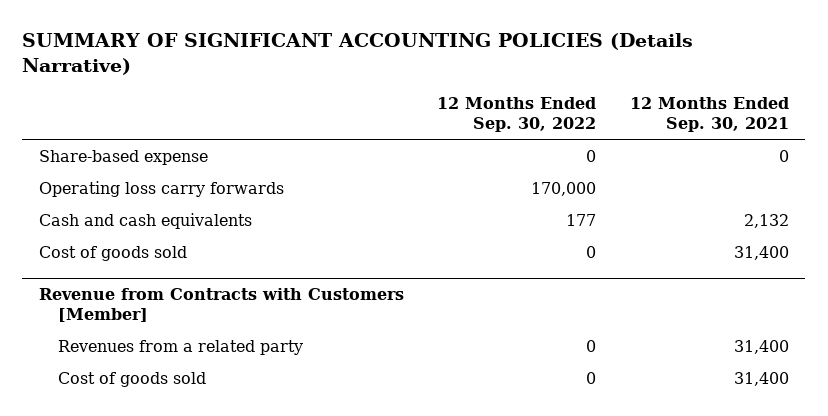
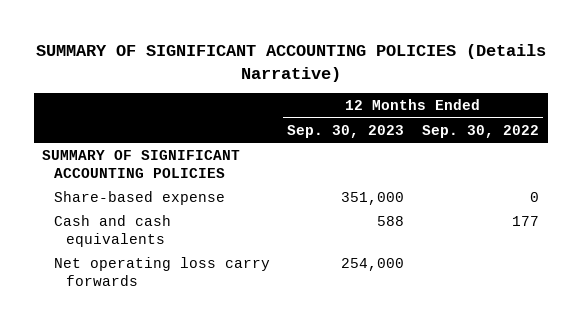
[629,97,789,133] 12 Months Ended Sep. 30, 2021 -> none
none -> [287,124,405,138] Sep. 30, 2023
none -> [42,149,241,178] SUMMARY OF SIGNIFICANT ACCOUNTING POLICIES
[38,180,284,197] Operating loss carry forwards -> none
[38,245,187,261] Cost of goods sold -> none
[38,287,404,322] Revenue from Contracts with Customers [Member] -> none
[57,339,303,355] Revenues from a related party -> none
[57,371,206,387] Cost of goods sold -> none
none -> [54,256,271,286] Net operating loss carry forwards

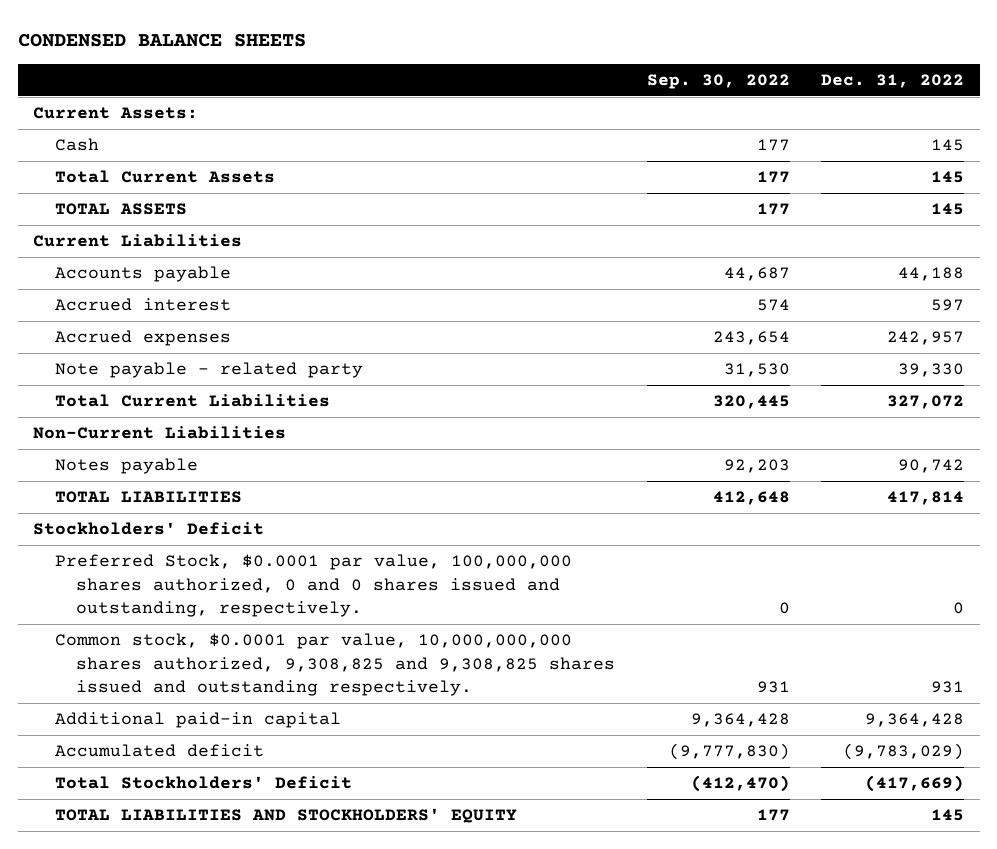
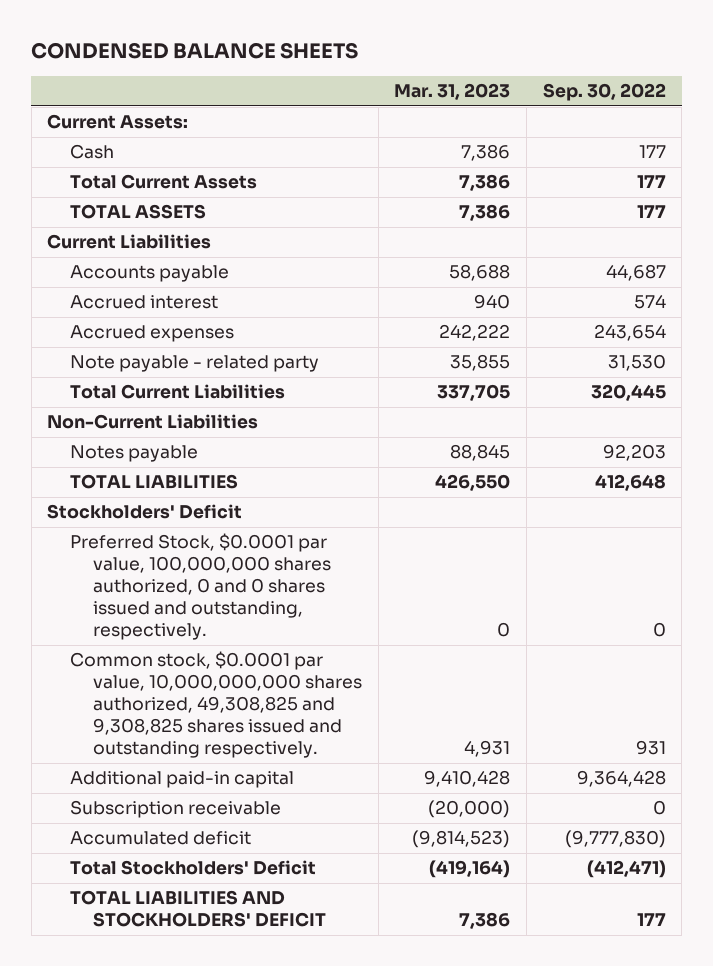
[820,74,964,89] Dec. 31, 2022 -> none
none -> [394,83,511,101] Mar. 31, 2023
[54,633,616,696] Common stock, $0.0001 par value, 10,000,000,000 shares authorized, 9,308,825 and 9,308,825 shares issued and outstanding respectively. -> [70,651,363,759] Common stock, $0.0001 par value, 10,000,000,000 shares authorized, 49,308,825 and 9,308,825 shares issued and outstanding respectively.
none -> [70,800,282,819] Subscription receivable
[690,775,790,793] (412,470) -> [586,860,666,879] (412,471)
[54,808,517,824] TOTAL LIABILITIES AND STOCKHOLDERS' EQUITY -> [70,890,327,928] TOTAL LIABILITIES AND STOCKHOLDERS' DEFICIT

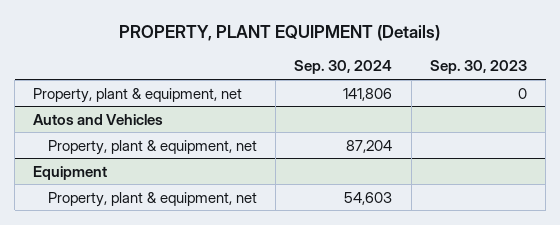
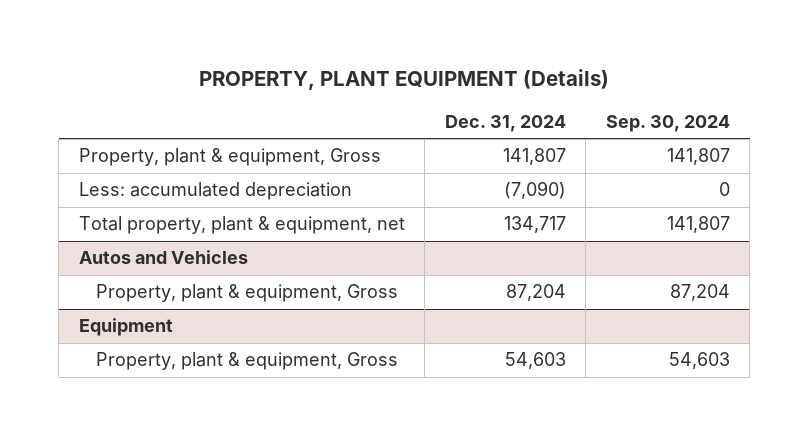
[429,60,527,75] Sep. 30, 2023 -> none
none -> [444,114,566,132] Dec. 31, 2024
none -> [78,148,381,167] Property, plant & equipment, Gross
none -> [78,182,352,201] Less: accumulated depreciation
[33,87,243,103] Property, plant & equipment, net -> [78,216,405,235] Total property, plant & equipment, net
[343,87,393,101] 141,806 -> [666,216,730,234] 141,807
[47,139,257,155] Property, plant & equipment, net -> [95,284,398,303] Property, plant & equipment, Gross
[47,191,257,207] Property, plant & equipment, net -> [95,352,398,371] Property, plant & equipment, Gross

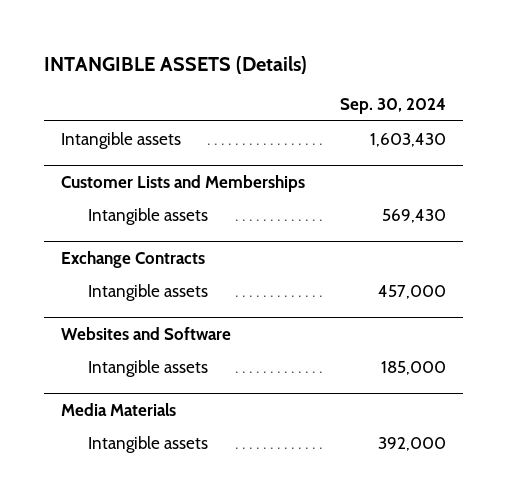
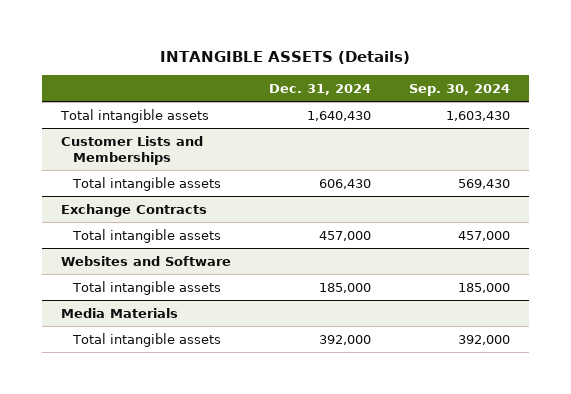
none -> [268,83,371,95] Dec. 31, 2024
[61,131,182,149] Intangible assets -> [60,108,210,123] Total intangible assets
[87,207,208,225] Intangible assets -> [71,176,221,191] Total intangible assets
[87,283,208,301] Intangible assets -> [71,228,221,243] Total intangible assets
[87,359,208,377] Intangible assets -> [71,280,221,295] Total intangible assets
[87,435,208,453] Intangible assets -> [71,332,221,347] Total intangible assets

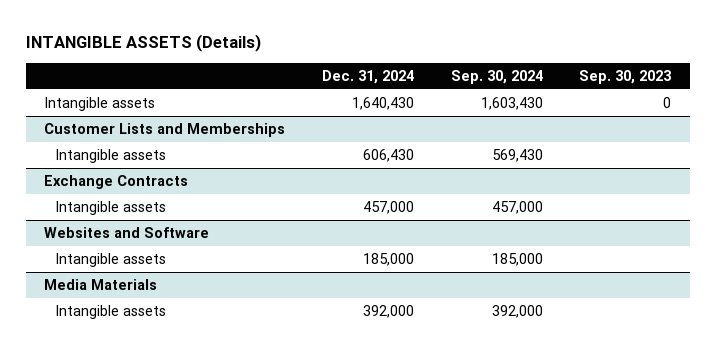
none -> [579,69,672,84] Sep. 30, 2023
[60,108,210,123] Total intangible assets -> [43,97,155,112] Intangible assets
[71,176,221,191] Total intangible assets -> [54,149,166,164] Intangible assets
[71,228,221,243] Total intangible assets -> [54,201,166,216] Intangible assets
[71,280,221,295] Total intangible assets -> [54,253,166,268] Intangible assets
[71,332,221,347] Total intangible assets -> [54,305,166,320] Intangible assets

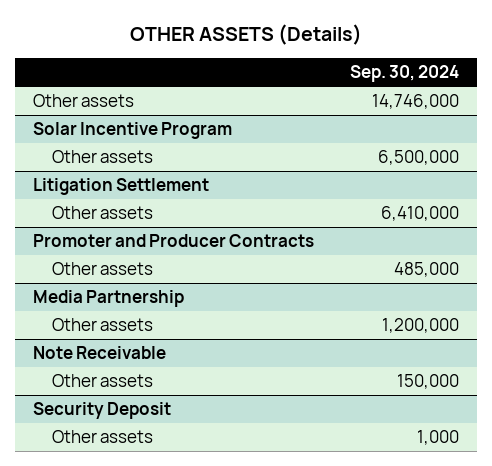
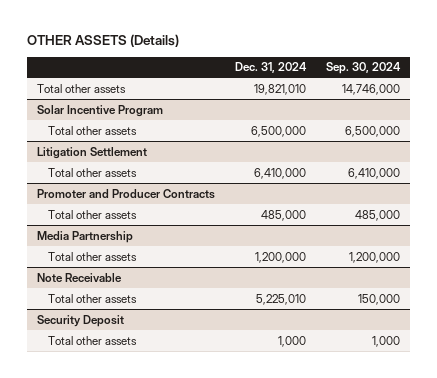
none -> [234,62,307,74] Dec. 31, 2024
[32,94,134,108] Other assets -> [36,83,126,93] Total other assets
[52,150,154,164] Other assets -> [48,125,138,135] Total other assets
[52,206,154,220] Other assets -> [48,167,138,177] Total other assets
[52,262,154,276] Other assets -> [48,209,138,219] Total other assets
[52,318,154,332] Other assets -> [48,251,138,261] Total other assets
[52,374,154,388] Other assets -> [48,293,138,303] Total other assets
[52,430,154,444] Other assets -> [48,335,138,345] Total other assets

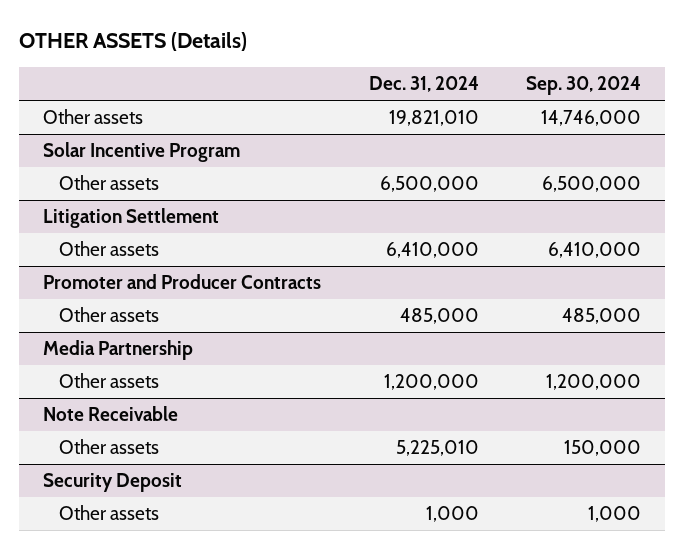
[36,83,126,93] Total other assets -> [42,109,143,125] Other assets
[48,125,138,135] Total other assets -> [59,175,160,191] Other assets
[48,167,138,177] Total other assets -> [59,241,160,257] Other assets
[48,209,138,219] Total other assets -> [59,307,160,323] Other assets
[48,251,138,261] Total other assets -> [59,373,160,389] Other assets
[48,293,138,303] Total other assets -> [59,439,160,455] Other assets
[48,335,138,345] Total other assets -> [59,505,160,521] Other assets

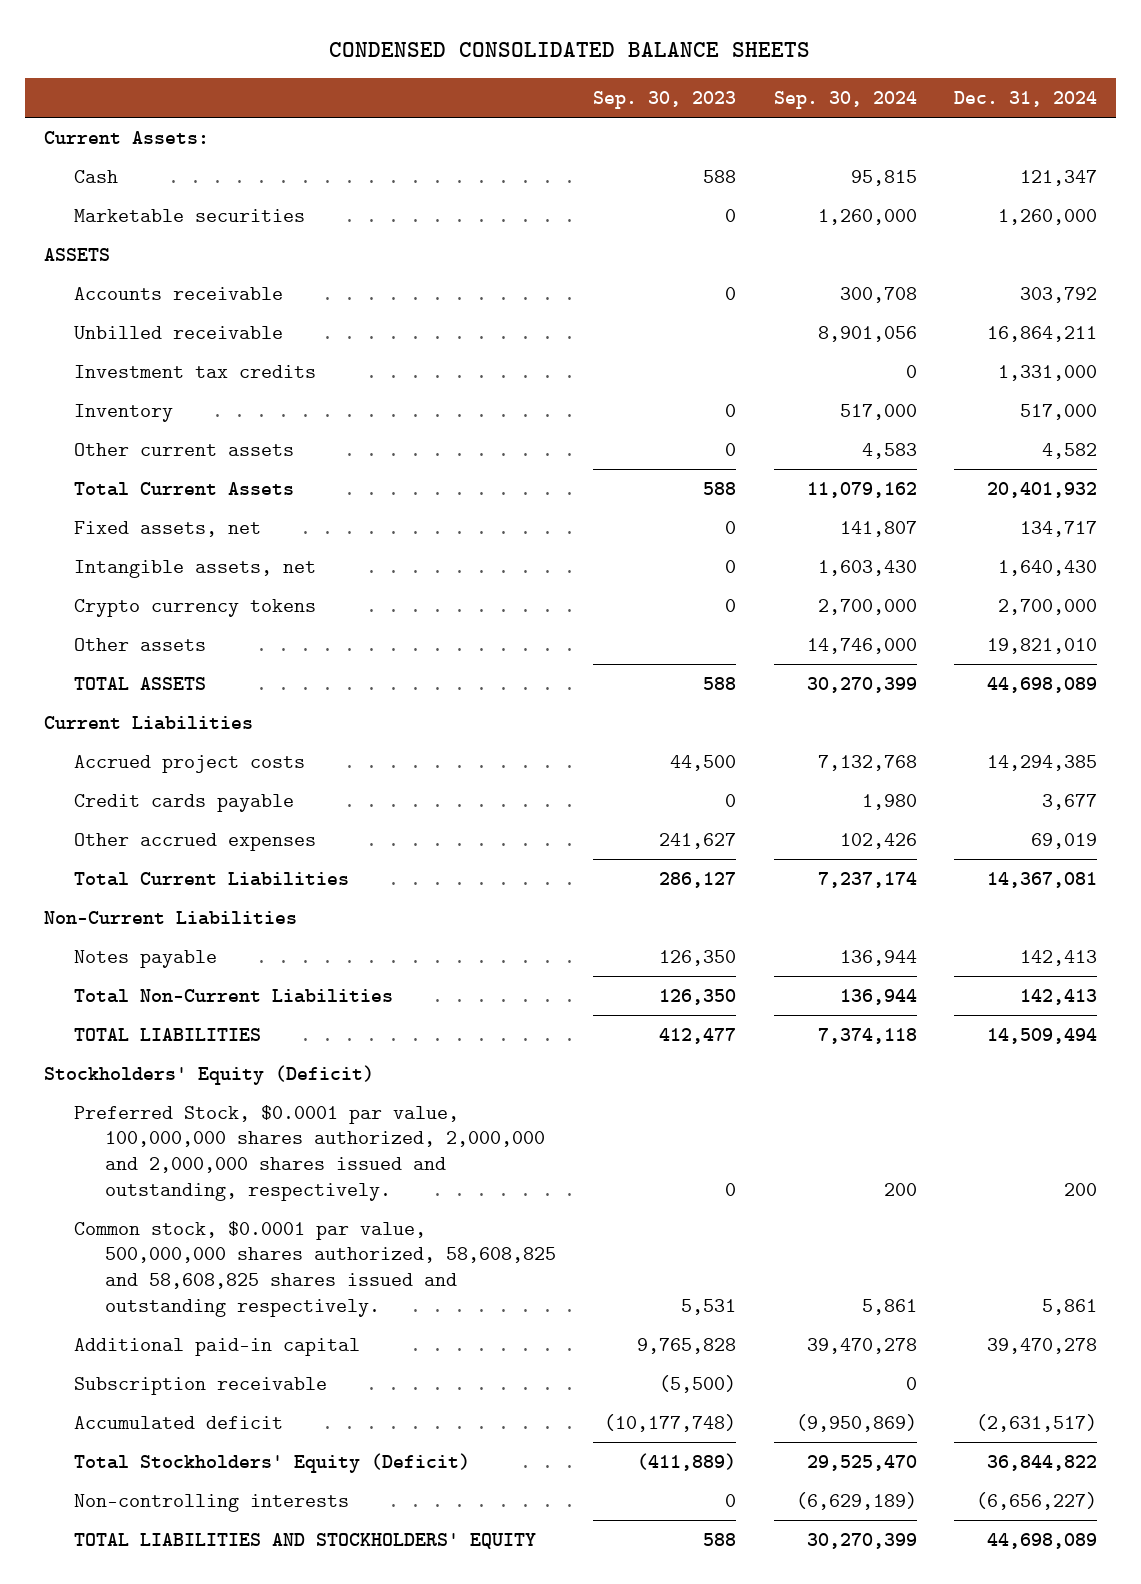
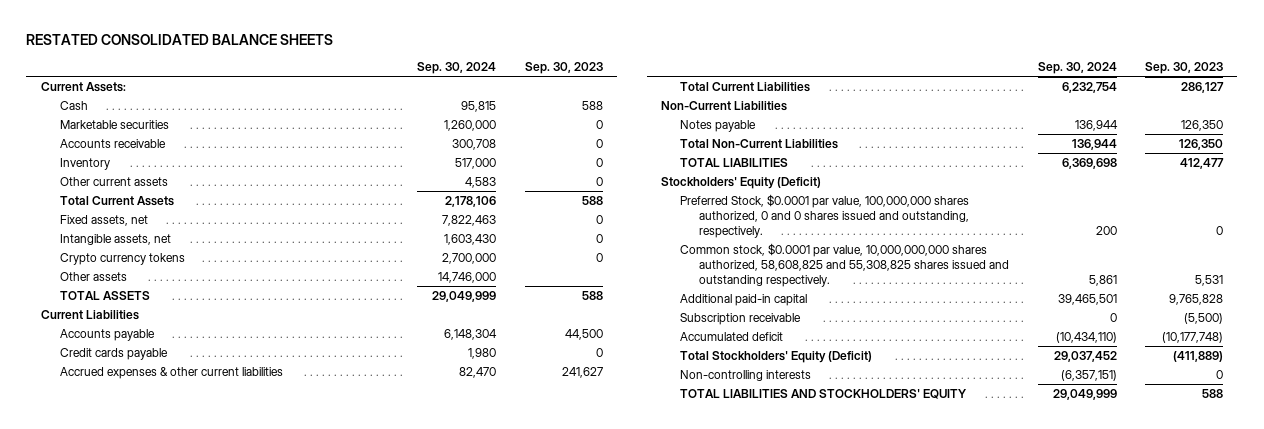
[329,42,811,58] CONDENSED CONSOLIDATED BALANCE SHEETS -> [26,34,334,46] RESTATED CONSOLIDATED BALANCE SHEETS
[954,91,1098,108] Dec. 31, 2024 -> none
[43,247,110,261] ASSETS -> none
[74,325,284,339] Unbilled receivable -> none
[74,364,317,378] Investment tax credits -> none
[806,481,917,498] 11,079,162 -> [445,195,497,207] 2,178,106
[839,520,917,537] 141,807 -> [442,214,497,226] 7,822,463
[806,676,917,693] 30,270,399 -> [432,290,497,302] 29,049,999
[74,754,306,773] Accrued project costs -> none
none -> [59,328,155,341] Accounts payable
[74,832,317,851] Other accrued expenses -> [59,366,283,379] Accrued expenses & other current liabilities
[839,832,917,849] 102,426 -> [459,366,497,378] 82,470
[817,871,917,888] 7,237,174 -> [1061,81,1117,93] 6,232,754
[817,1027,917,1044] 7,374,118 -> [1061,157,1117,169] 6,369,698
[74,1104,546,1201] Preferred Stock, $0.0001 par value, 100,000,000 shares authorized, 2,000,000 and 2,000,000 shares issued and outstanding, respectively. -> [680,193,970,239] Preferred Stock, $0.0001 par value, 100,000,000 shares authorized, 0 and 0 shares issued and outstanding, respectively.
[74,1220,557,1317] Common stock, $0.0001 par value, 500,000,000 shares authorized, 58,608,825 and 58,608,825 shares issued and outstanding respectively. -> [680,242,1010,288] Common stock, $0.0001 par value, 10,000,000,000 shares authorized, 58,608,825 and 55,308,825 shares issued and outstanding respectively.
[806,1337,917,1354] 39,470,278 -> [1057,293,1117,305] 39,465,501
[795,1413,917,1432] (9,950,869) -> [1055,331,1117,343] (10,434,110)
[806,1454,917,1471] 29,525,470 -> [1053,350,1117,362] 29,037,452
[795,1491,917,1510] (6,629,189) -> [1060,369,1117,381] (6,357,151)
[806,1532,917,1549] 30,270,399 -> [1052,388,1117,400] 29,049,999

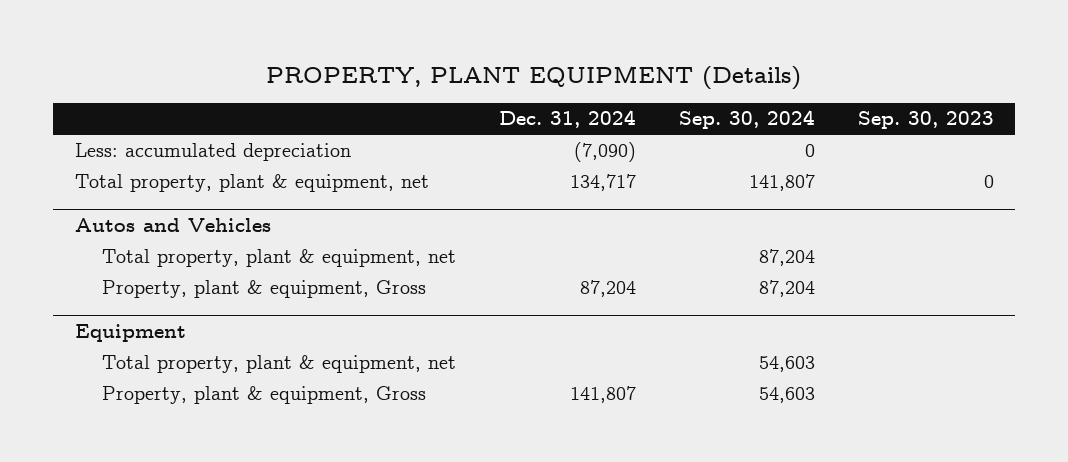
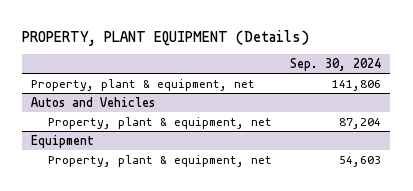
[499,110,637,129] Dec. 31, 2024 -> none
[857,111,994,130] Sep. 30, 2023 -> none
[74,143,351,162] Less: accumulated depreciation -> none
[74,174,429,193] Total property, plant & equipment, net -> [31,78,256,91] Property, plant & equipment, net
[748,174,815,192] 141,807 -> [332,79,382,91] 141,806
[102,280,427,299] Property, plant & equipment, Gross -> none
[102,249,457,268] Total property, plant & equipment, net -> [47,116,272,129] Property, plant & equipment, net
[102,386,427,405] Property, plant & equipment, Gross -> none
[102,355,457,374] Total property, plant & equipment, net -> [47,154,272,167] Property, plant & equipment, net

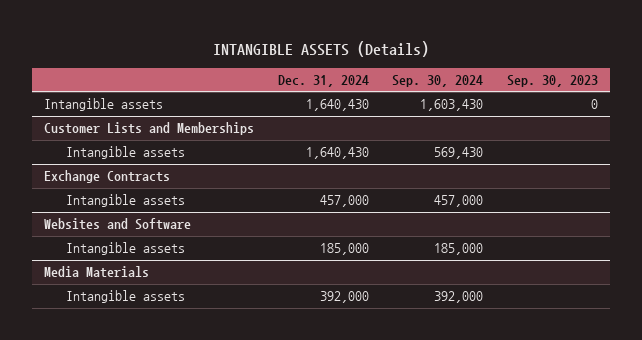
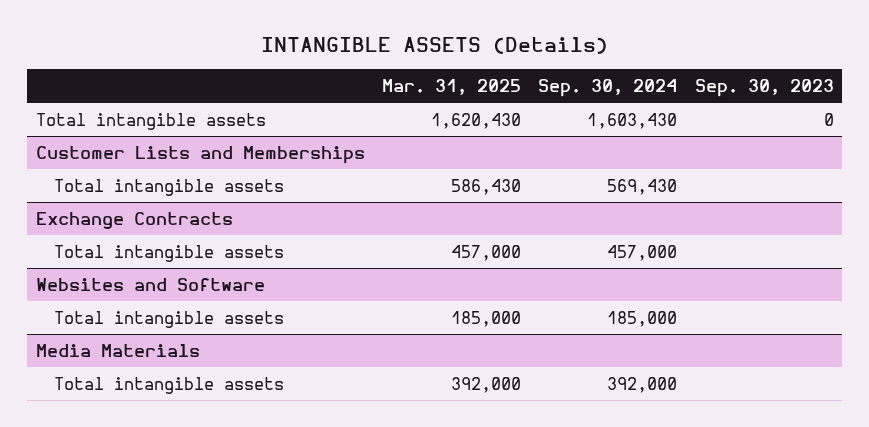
[277,75,369,88] Dec. 31, 2024 -> none
none -> [382,78,522,95] Mar. 31, 2025
[44,98,164,112] Intangible assets -> [35,112,266,130] Total intangible assets
[66,146,186,160] Intangible assets -> [53,178,284,196] Total intangible assets
[66,194,186,208] Intangible assets -> [53,244,284,262] Total intangible assets
[66,242,186,256] Intangible assets -> [53,310,284,328] Total intangible assets
[66,290,186,304] Intangible assets -> [53,376,284,394] Total intangible assets

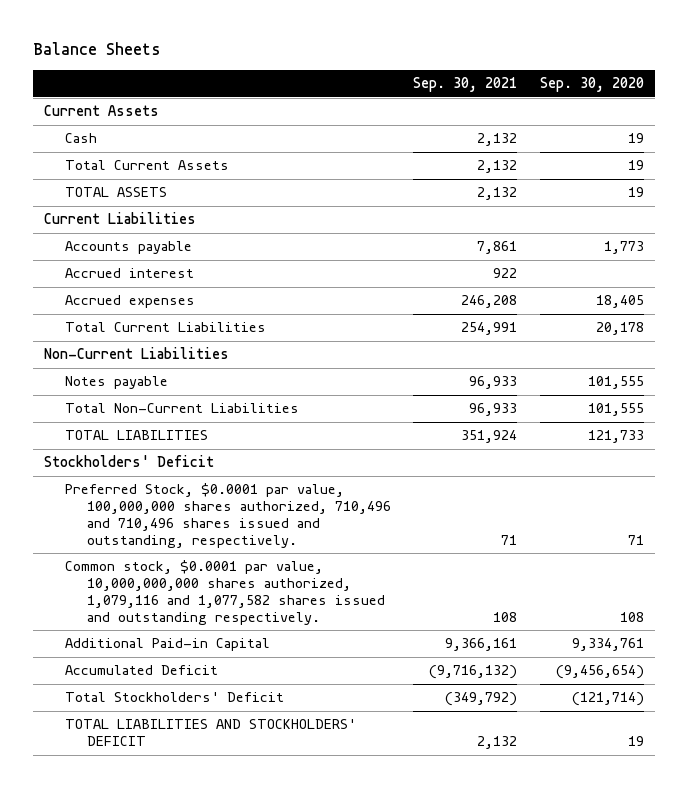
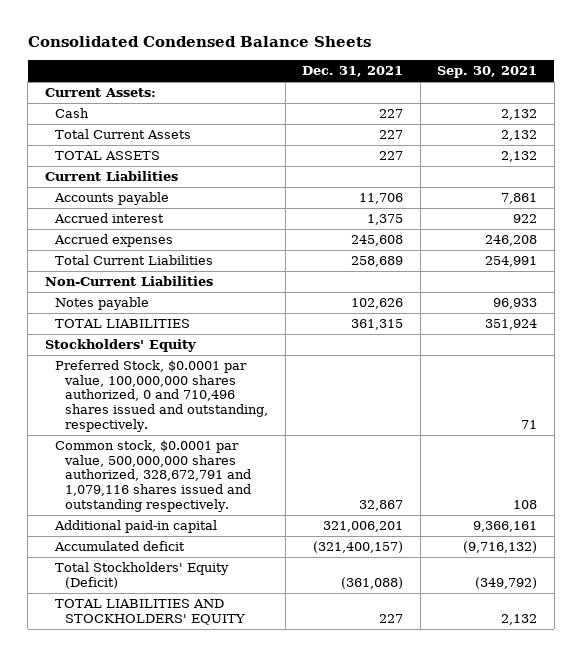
[32,42,161,56] Balance Sheets -> [27,36,371,48] Consolidated Condensed Balance Sheets
[539,77,644,93] Sep. 30, 2020 -> none
none -> [302,66,404,78] Dec. 31, 2021
[44,105,160,117] Current Assets -> [44,88,156,98] Current Assets:
[65,403,300,414] Total Non-Current Liabilities -> none
[44,455,215,468] Stockholders' Deficit -> none
none -> [44,339,196,353] Stockholders' Equity
[65,483,391,548] Preferred Stock, $0.0001 par value, 100,000,000 shares authorized, 710,496 and 710,496 shares issued and outstanding, respectively. -> [54,360,269,432] Preferred Stock, $0.0001 par value, 100,000,000 shares authorized, 0 and 710,496 shares issued and outstanding, respectively.
[65,560,385,625] Common stock, $0.0001 par value, 10,000,000,000 shares authorized, 1,079,116 and 1,077,582 shares issued and outstanding respectively. -> [54,440,252,512] Common stock, $0.0001 par value, 500,000,000 shares authorized, 328,672,791 and 1,079,116 shares issued and outstanding respectively.
[65,638,271,652] Additional Paid-in Capital -> [53,520,217,534] Additional paid-in capital
[65,665,219,676] Accumulated Deficit -> [53,541,185,552] Accumulated deficit
[65,692,285,703] Total Stockholders' Deficit -> [54,562,229,589] Total Stockholders' Equity (Deficit)
[65,719,357,747] TOTAL LIABILITIES AND STOCKHOLDERS' DEFICIT -> [54,599,246,625] TOTAL LIABILITIES AND STOCKHOLDERS' EQUITY

